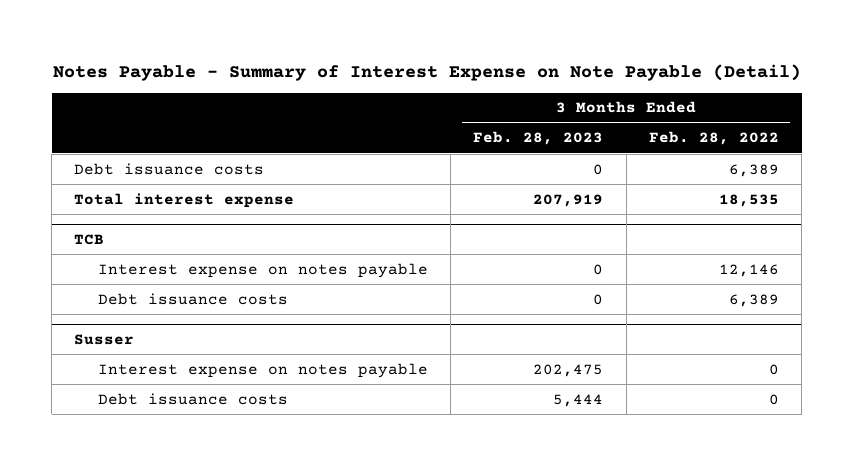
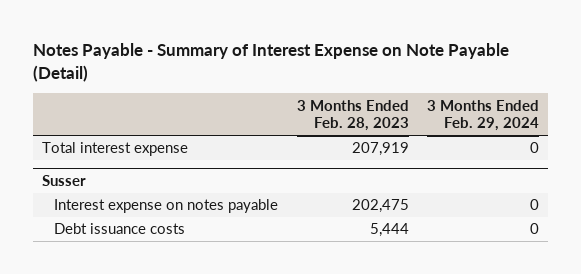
[649,131,780,146] Feb. 28, 2022 -> none
none -> [426,99,539,132] 3 Months Ended Feb. 29, 2024
[74,162,265,175] Debt issuance costs -> none
[74,233,105,245] TCB -> none
[97,262,428,278] Interest expense on notes payable -> none
[97,292,288,305] Debt issuance costs -> none

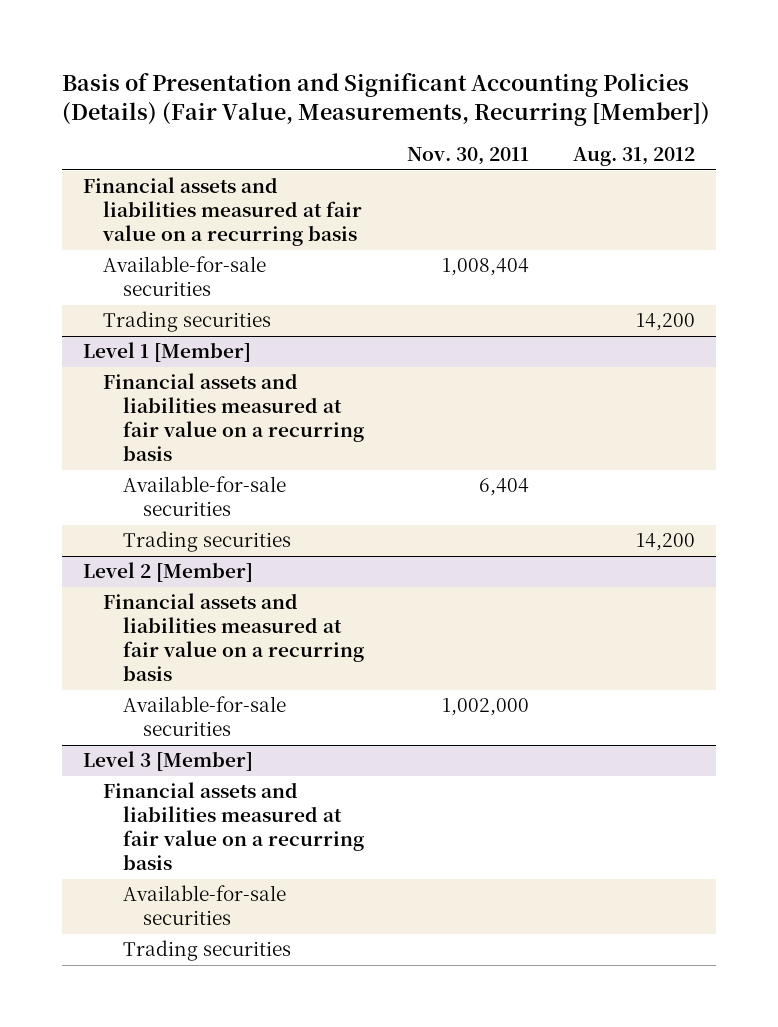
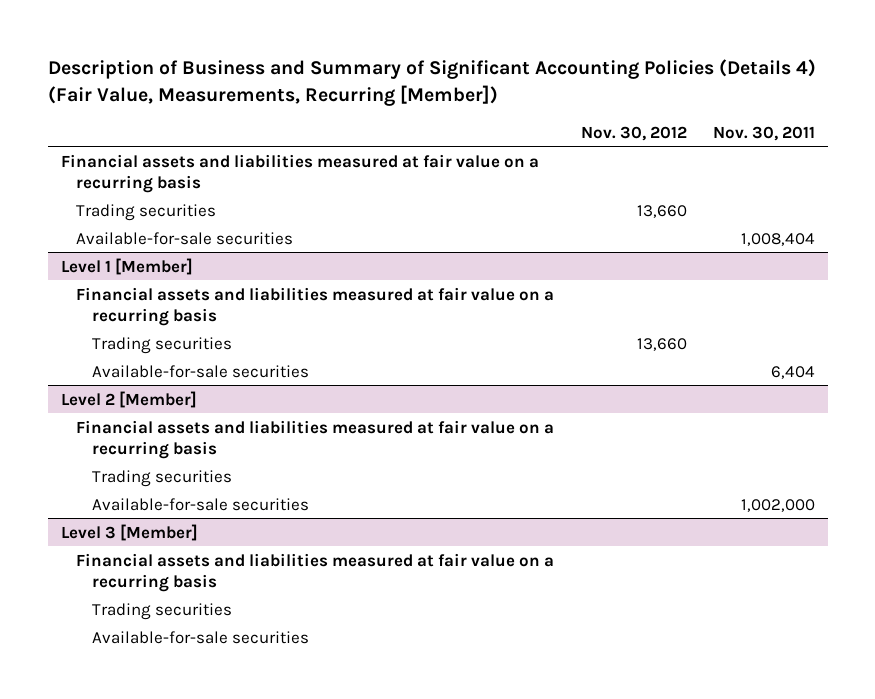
[61,73,710,127] Basis of Presentation and Significant Accounting Policies (Details) (Fair Value, Measurements, Recurring [Member]) -> [47,59,816,106] Description of Business and Summary of Significant Accounting Policies (Details 4) (Fair Value, Measurements, Recurring [Member])
[572,147,695,167] Aug. 31, 2012 -> none
none -> [580,125,687,141] Nov. 30, 2012
[103,256,267,297] Available-for-sale securities -> [76,231,294,245] Available-for-sale securities
[123,476,287,517] Available-for-sale securities -> [92,364,310,378] Available-for-sale securities
none -> [92,469,233,487] Trading securities
[123,885,287,926] Available-for-sale securities -> [92,630,310,644] Available-for-sale securities

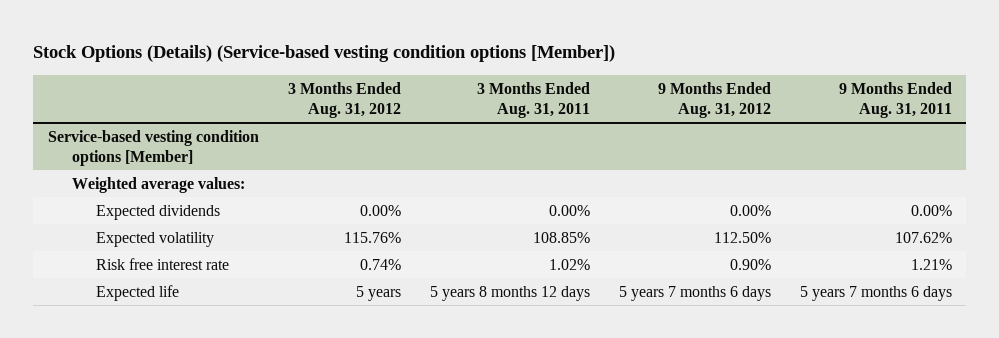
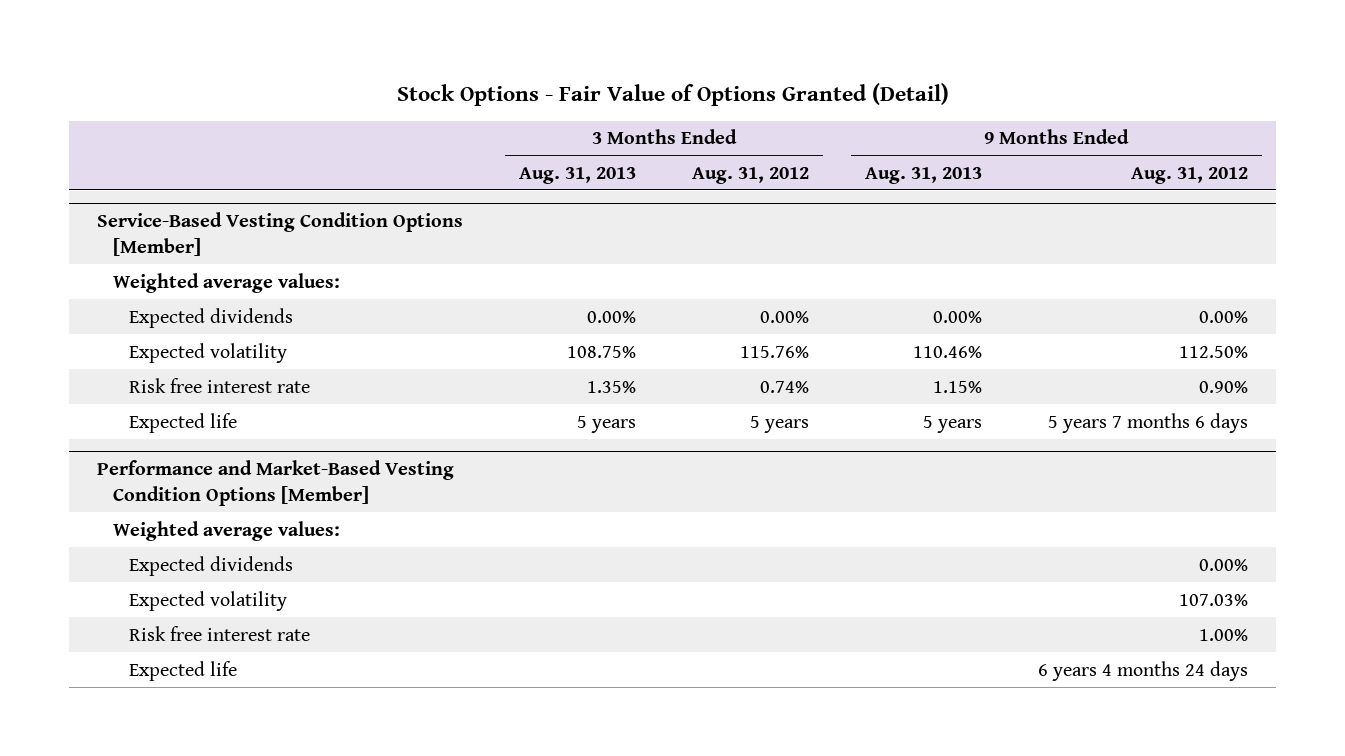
[33,45,616,63] Stock Options (Details) (Service-based vesting condition options [Member]) -> [396,82,949,106] Stock Options - Fair Value of Options Granted (Detail)
[476,81,590,118] 3 Months Ended Aug. 31, 2011 -> none
[838,81,952,118] 9 Months Ended Aug. 31, 2011 -> none
none -> [519,166,637,184] Aug. 31, 2013
none -> [864,166,982,184] Aug. 31, 2013
[47,129,259,166] Service-based vesting condition options [Member] -> [97,212,464,256] Service-Based Vesting Condition Options [Member]
none -> [97,460,455,506] Performance and Market-Based Vesting Condition Options [Member]
none -> [113,520,341,541] Weighted average values:
none -> [128,555,293,576] Expected dividends
none -> [128,590,287,611] Expected volatility
none -> [128,625,310,641] Risk free interest rate
none -> [128,660,237,681] Expected life

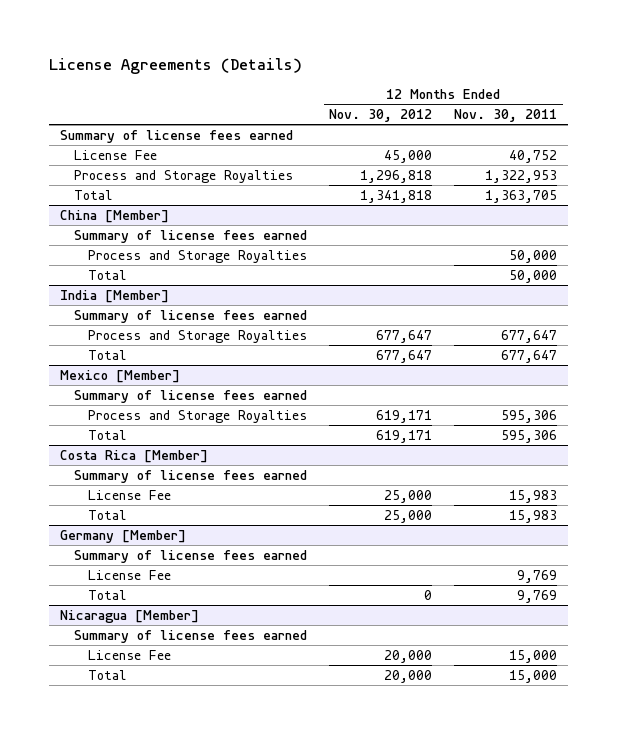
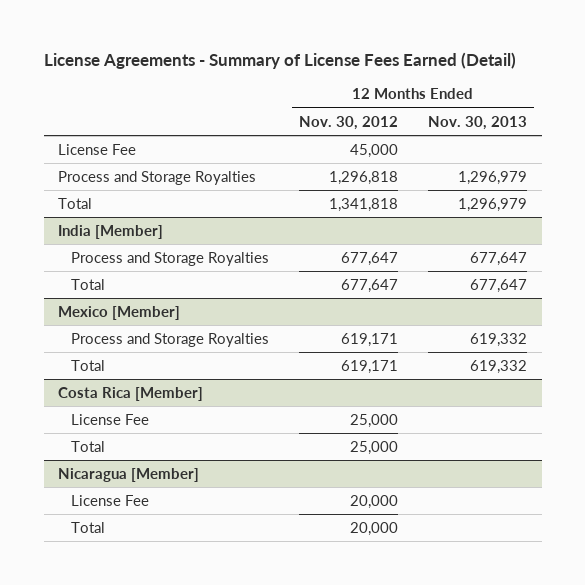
[48,58,302,75] License Agreements (Details) -> [43,51,516,69] License Agreements - Summary of License Fees Earned (Detail)
[454,109,558,123] Nov. 30, 2011 -> none
none -> [427,115,527,130] Nov. 30, 2013
[59,129,293,143] Summary of license fees earned -> none
[59,209,169,223] China [Member] -> none
[73,229,307,243] Summary of license fees earned -> none
[88,249,308,263] Process and Storage Royalties -> none
[88,269,128,280] Total -> none
[73,309,307,323] Summary of license fees earned -> none
[73,389,307,403] Summary of license fees earned -> none
[73,469,307,483] Summary of license fees earned -> none
[59,529,186,543] Germany [Member] -> none
[73,549,307,563] Summary of license fees earned -> none
[88,569,172,580] License Fee -> none
[88,589,128,600] Total -> none
[73,629,307,643] Summary of license fees earned -> none

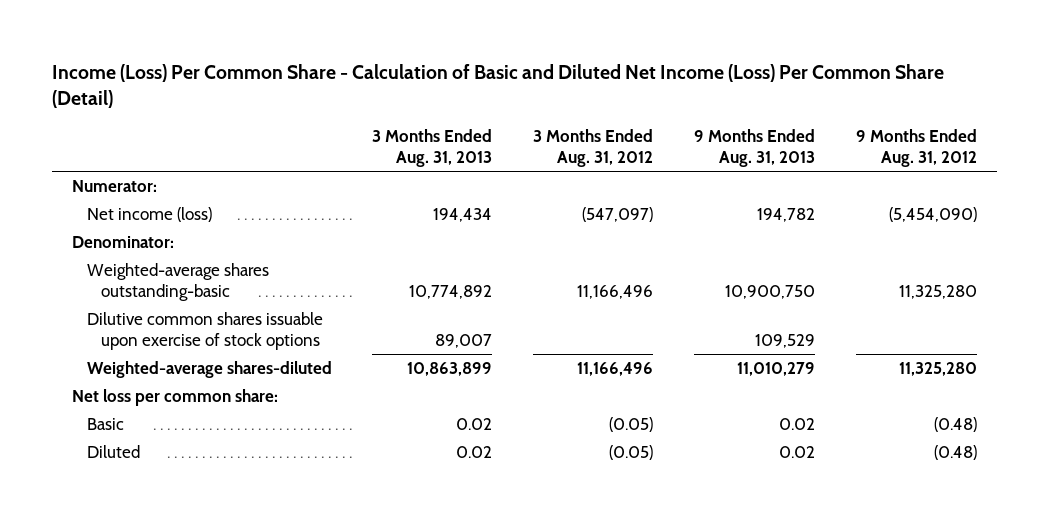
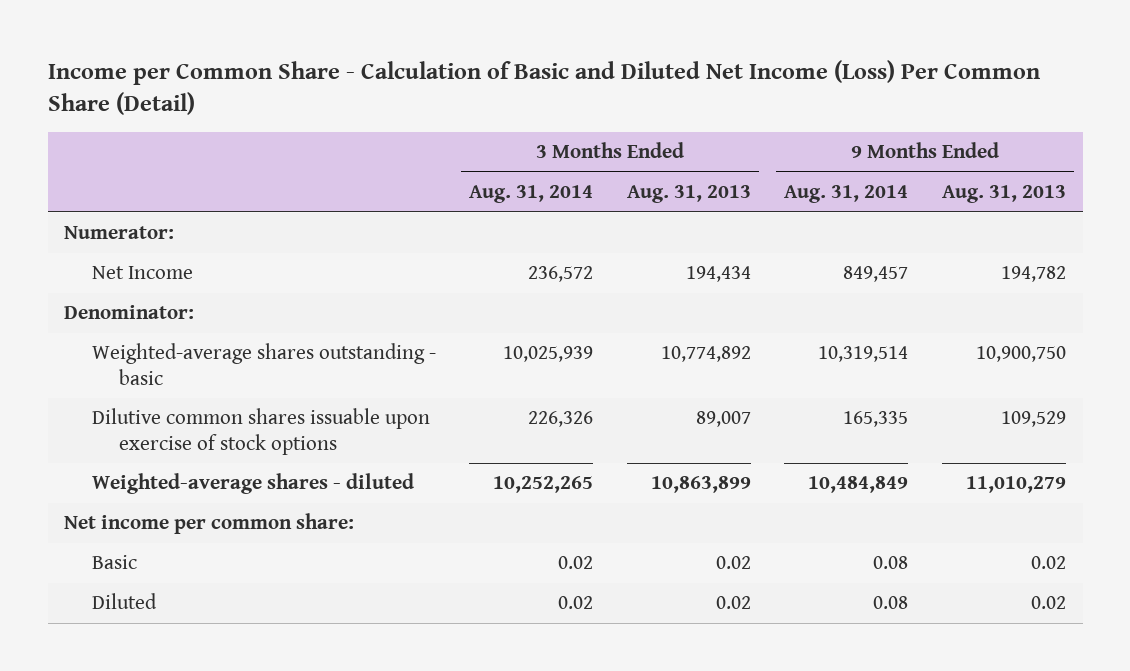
[51,63,944,109] Income (Loss) Per Common Share - Calculation of Basic and Diluted Net Income (Loss) Per Common Share (Detail) -> [47,60,1040,116] Income per Common Share - Calculation of Basic and Diluted Net Income (Loss) Per Common Share (Detail)
[533,129,654,167] 3 Months Ended Aug. 31, 2012 -> none
[855,129,977,167] 9 Months Ended Aug. 31, 2012 -> none
none -> [469,185,594,204] Aug. 31, 2014
none -> [784,185,909,204] Aug. 31, 2014
[86,207,212,223] Net income (loss) -> [91,266,193,280] Net Income
[86,263,269,301] Weighted-average shares outstanding-basic -> [91,343,436,385] Weighted-average shares outstanding - basic
[86,361,332,379] Weighted-average shares-diluted -> [91,473,414,495] Weighted-average shares - diluted
[72,389,279,407] Net loss per common share: -> [64,513,355,535] Net income per common share:

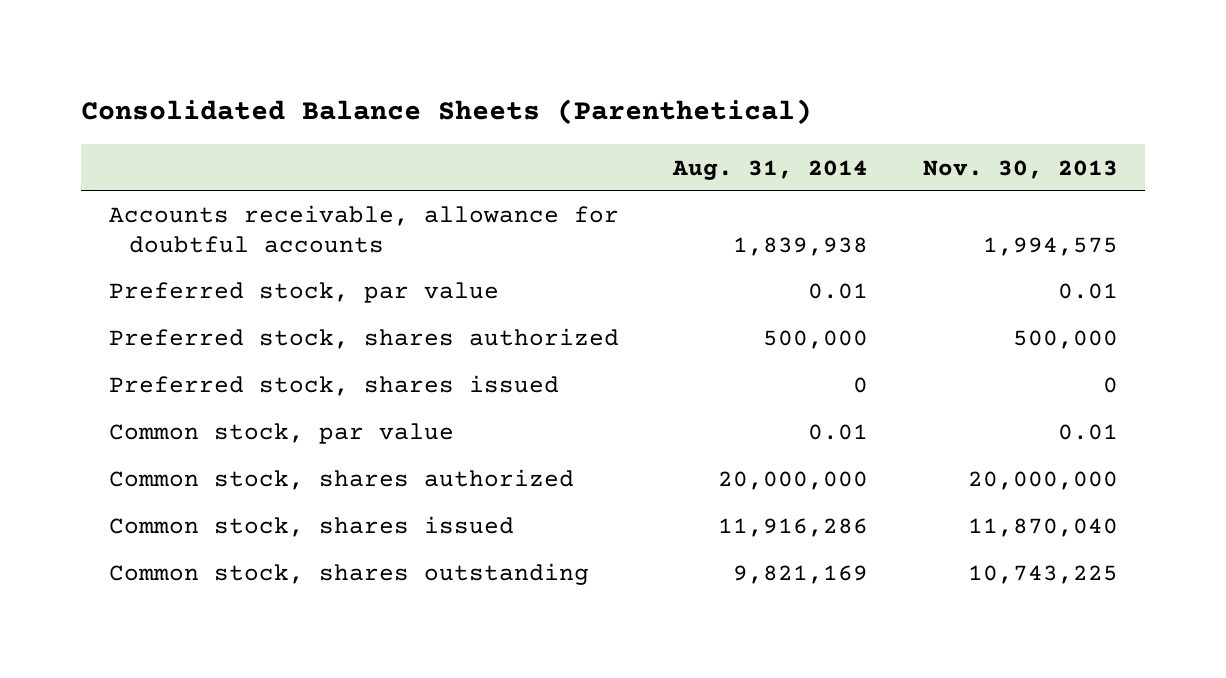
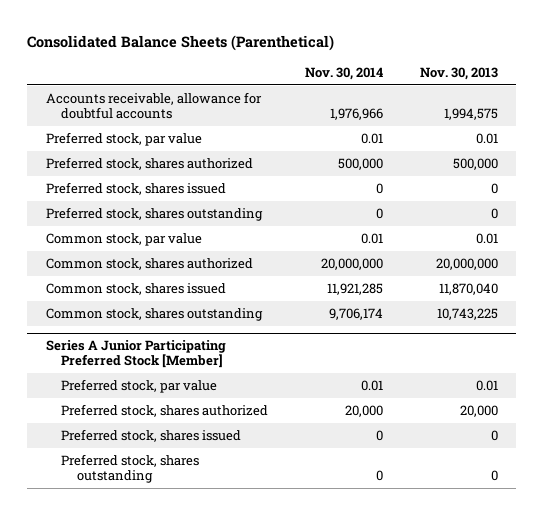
[672,159,869,180] Aug. 31, 2014 -> none
none -> [304,66,383,80] Nov. 30, 2014
none -> [45,206,263,221] Preferred stock, shares outstanding
none -> [45,340,226,369] Series A Junior Participating Preferred Stock [Member]
none -> [61,378,218,393] Preferred stock, par value
none -> [61,403,269,417] Preferred stock, shares authorized
none -> [61,428,242,442] Preferred stock, shares issued
none -> [61,453,200,483] Preferred stock, shares outstanding

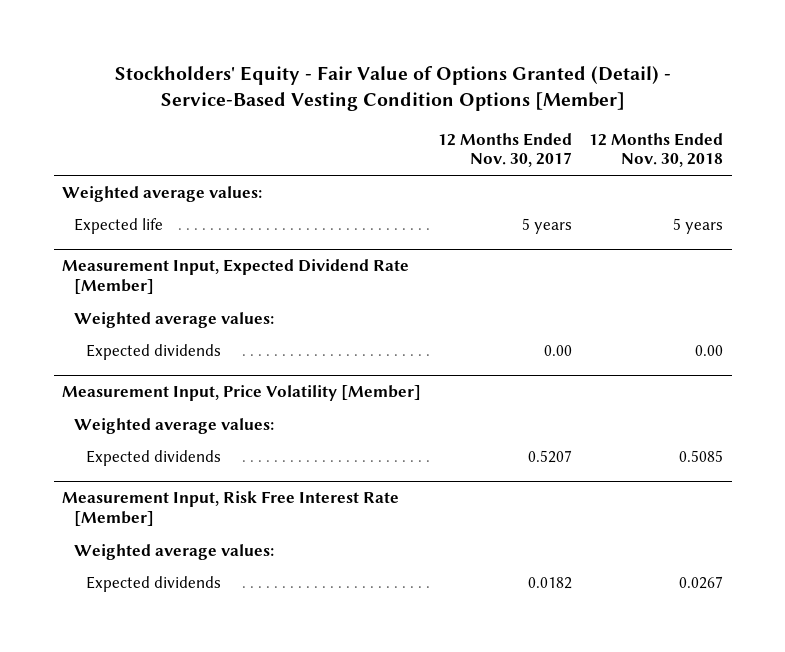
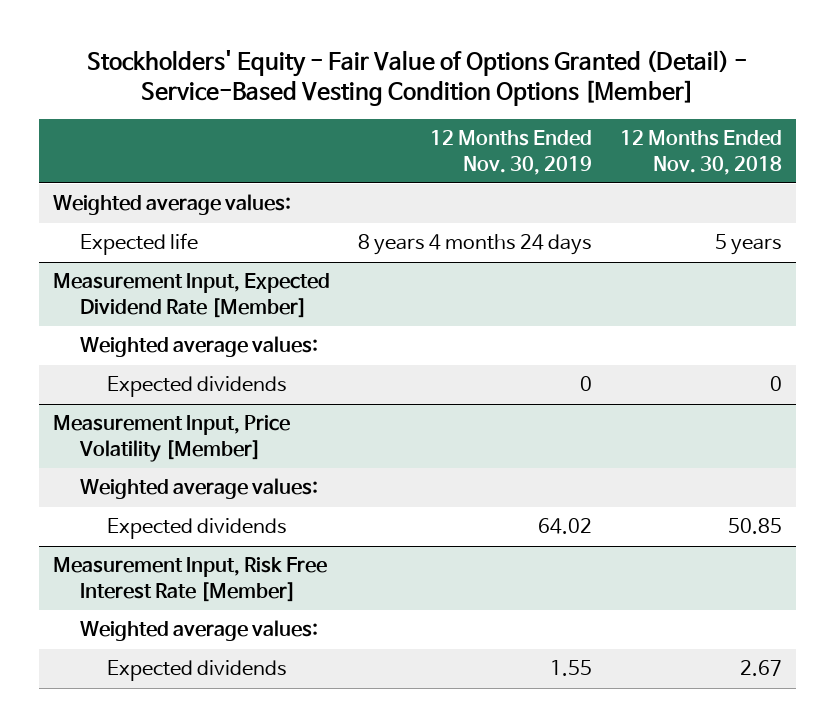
[438,132,573,168] 12 Months Ended Nov. 30, 2017 -> none
none -> [429,130,592,175] 12 Months Ended Nov. 30, 2019
[695,344,724,356] 0.00 -> [770,376,783,392] 0
[679,449,724,462] 0.5085 -> [728,518,783,535] 50.85
[679,575,724,589] 0.0267 -> [740,660,783,677] 2.67

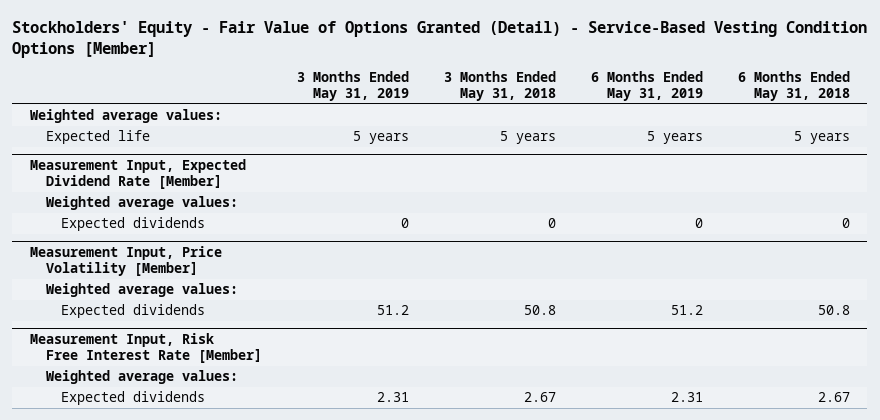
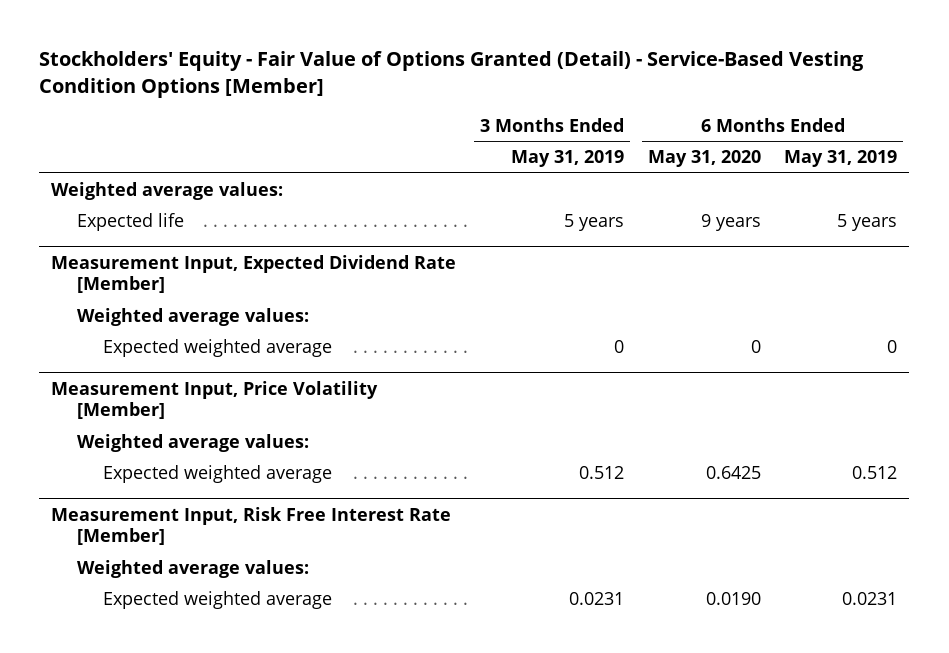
[443,71,556,101] 3 Months Ended May 31, 2018 -> none
[737,71,850,101] 6 Months Ended May 31, 2018 -> none
none -> [647,150,761,168] May 31, 2020
[61,217,206,232] Expected dividends -> [103,338,333,357] Expected weighted average
[61,304,206,319] Expected dividends -> [103,464,333,483] Expected weighted average
[376,305,409,316] 51.2 -> [578,465,624,479] 0.512
[670,305,703,316] 51.2 -> [852,465,898,479] 0.512
[61,391,206,406] Expected dividends -> [103,590,333,609] Expected weighted average
[376,392,409,403] 2.31 -> [568,591,624,605] 0.0231
[670,392,703,403] 2.31 -> [842,591,898,605] 0.0231

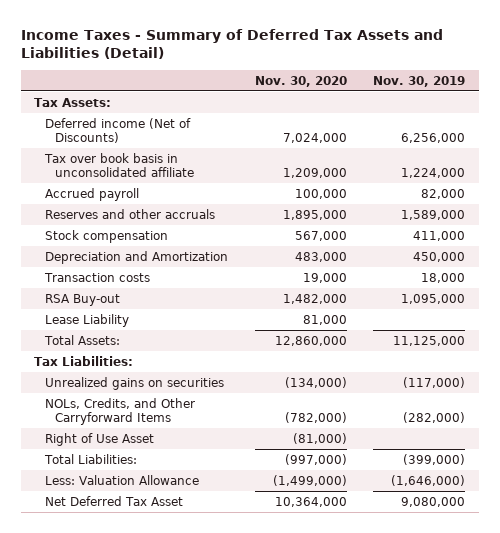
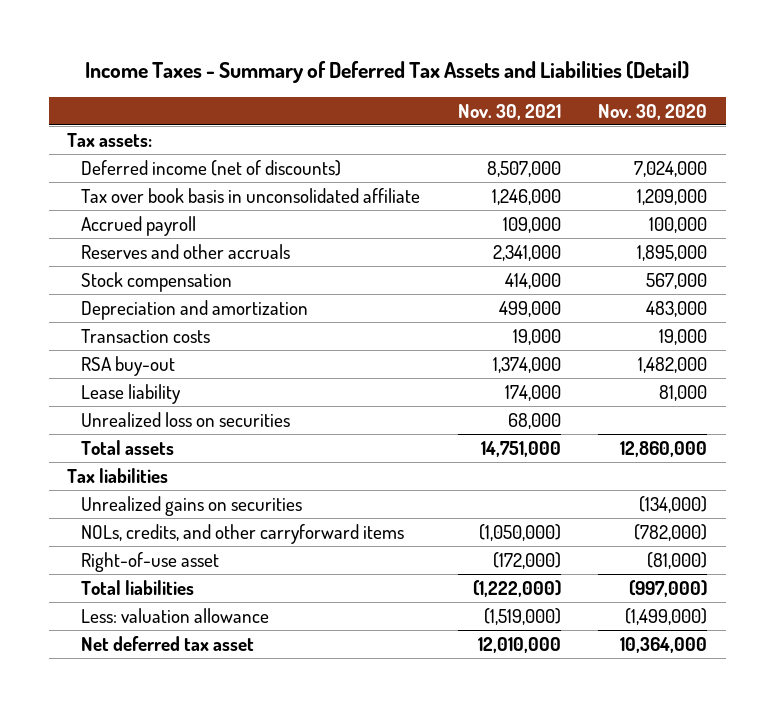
[373,75,466,87] Nov. 30, 2019 -> none
none -> [457,103,561,120] Nov. 30, 2021
[34,97,112,107] Tax Assets: -> [67,132,153,147] Tax assets:
[44,117,191,144] Deferred income (Net of Discounts) -> [80,159,341,176] Deferred income (net of discounts)
[44,250,228,264] Depreciation and Amortization -> [80,299,308,320] Depreciation and amortization
[44,293,120,306] RSA Buy-out -> [80,355,175,376] RSA buy-out
[44,313,129,327] Lease Liability -> [80,383,181,404] Lease liability
none -> [80,411,290,427] Unrealized loss on securities
[43,334,120,345] Total Assets: -> [80,439,174,455] Total assets
[34,355,134,366] Tax Liabilities: -> [67,467,169,483] Tax liabilities
[44,397,195,426] NOLs, Credits, and Other Carryforward Items -> [80,523,404,544] NOLs, credits, and other carryforward items
[44,432,154,446] Right of Use Asset -> [80,551,219,572] Right-of-use asset
[43,453,137,464] Total Liabilities: -> [80,579,194,595] Total liabilities
[44,474,199,485] Less: Valuation Allowance -> [80,607,269,623] Less: valuation allowance
[44,495,183,506] Net Deferred Tax Asset -> [80,635,254,651] Net deferred tax asset

